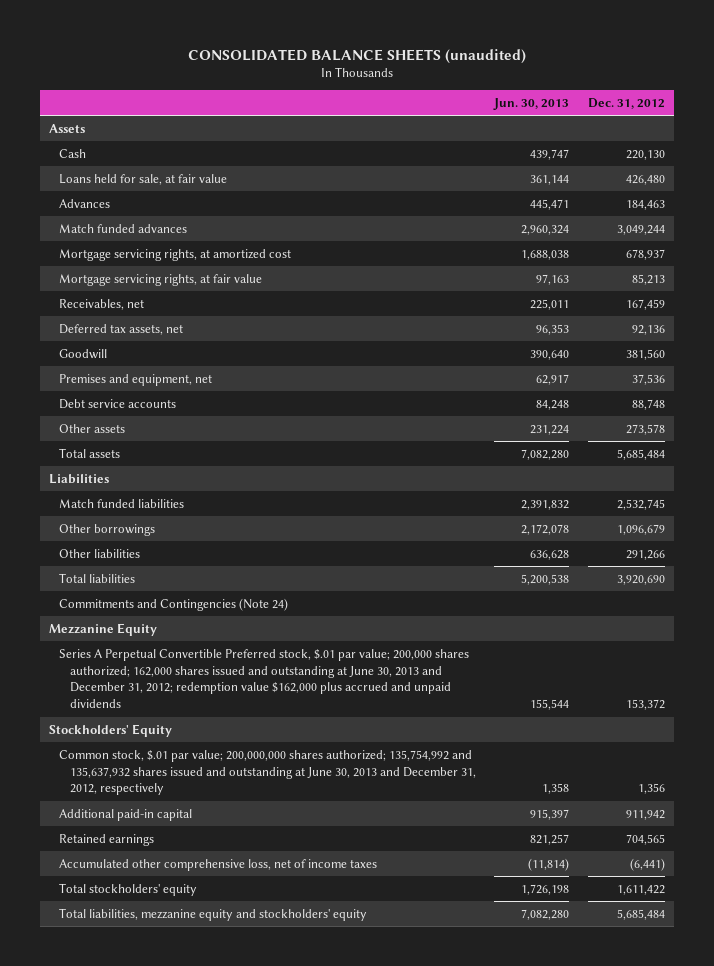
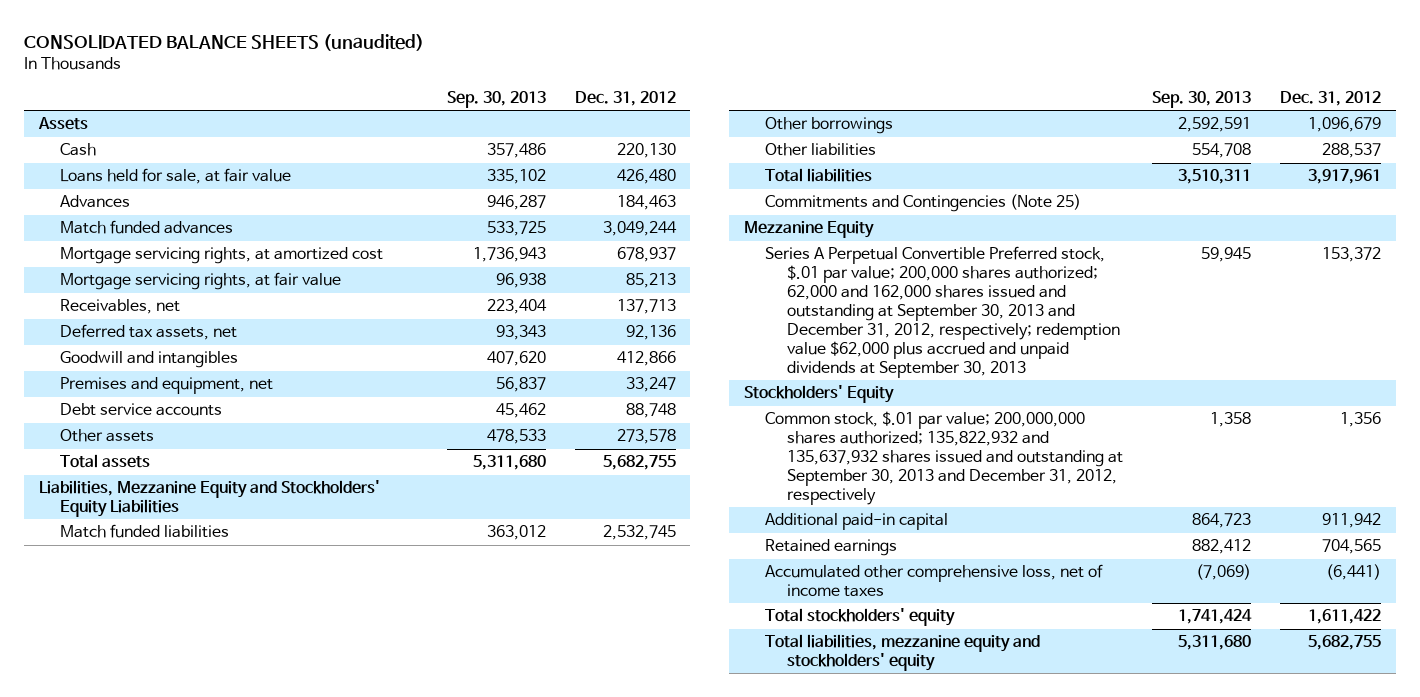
[493,97,570,110] Jun. 30, 2013 -> none
none -> [447,91,547,109] Sep. 30, 2013
[626,298,666,310] 167,459 -> [616,299,676,315] 137,713
[59,348,108,359] Goodwill -> [60,351,239,369] Goodwill and intangibles
[626,348,666,360] 381,560 -> [616,351,676,367] 412,866
[632,373,666,385] 37,536 -> [625,377,676,393] 33,247
[49,473,110,484] Liabilities -> none
[617,448,666,460] 5,685,484 -> [602,455,676,471] 5,682,755
none -> [38,480,380,518] Liabilities, Mezzanine Equity and Stockholders' Equity Liabilities
[626,549,666,560] 291,266 -> [1322,143,1382,159] 288,537
[617,574,666,585] 3,920,690 -> [1308,169,1382,185] 3,917,961
[59,597,289,611] Commitments and Contingencies (Note 24) -> [765,194,1082,213] Commitments and Contingencies (Note 25)
[59,648,470,709] Series A Perpetual Convertible Preferred stock, $.01 par value; 200,000 shares authorized; 162,000 shares issued and outstanding at June 30, 2013 and December 31, 2012; redemption value $162,000 plus accrued and unpaid dividends -> [765,246,1121,379] Series A Perpetual Convertible Preferred stock, $.01 par value; 200,000 shares authorized; 62,000 and 162,000 shares issued and outstanding at September 30, 2013 and December 31, 2012, respectively; redemption value $62,000 plus accrued and unpaid dividends at September 30, 2013
[59,749,476,796] Common stock, $.01 par value; 200,000,000 shares authorized; 135,754,992 and 135,637,932 shares issued and outstanding at June 30, 2013 and December 31, 2012, respectively -> [765,411,1124,506] Common stock, $.01 par value; 200,000,000 shares authorized; 135,822,932 and 135,637,932 shares issued and outstanding at September 30, 2013 and December 31, 2012, respectively
[617,908,666,920] 5,685,484 -> [1308,635,1382,651] 5,682,755

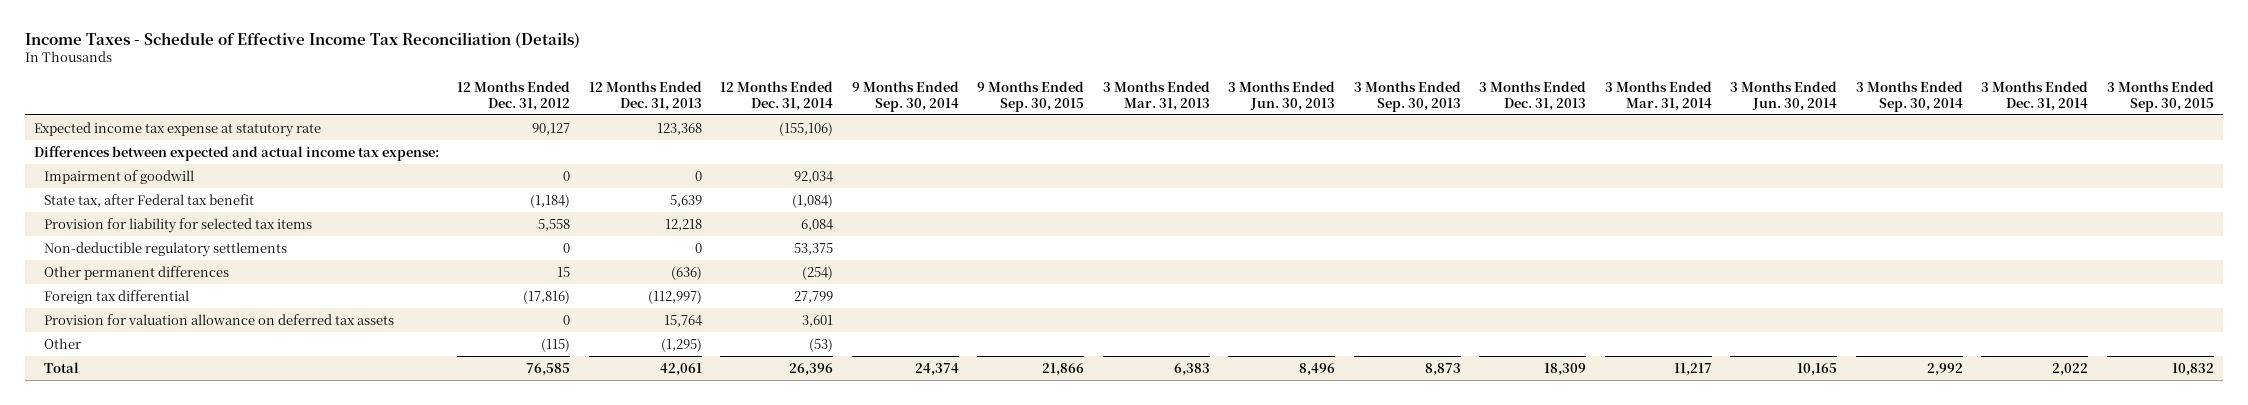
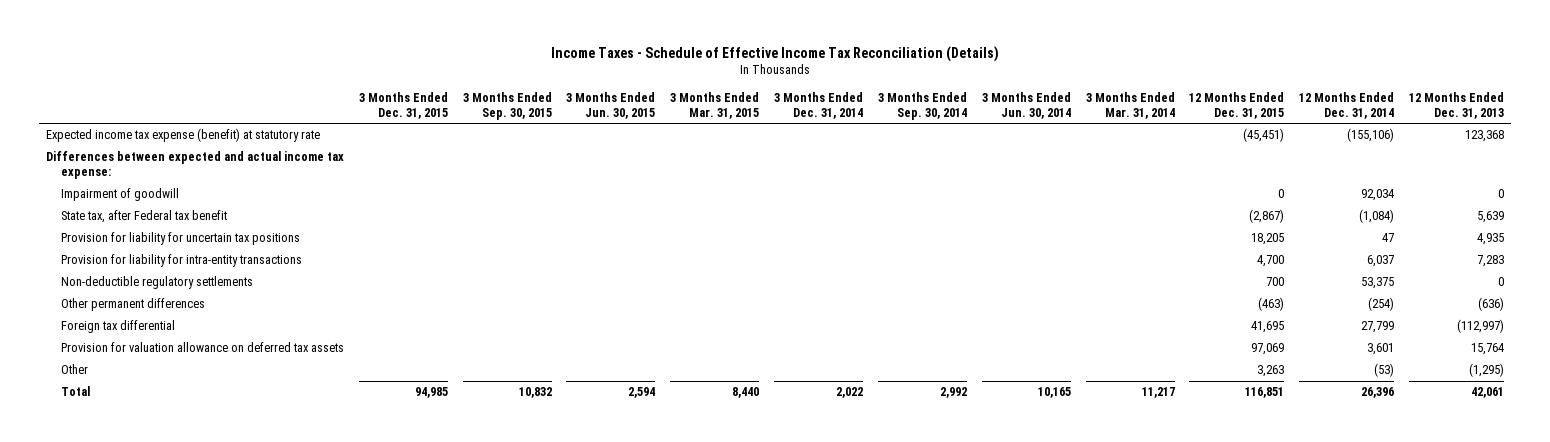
[457,80,571,111] 12 Months Ended Dec. 31, 2012 -> none
[851,80,959,112] 9 Months Ended Sep. 30, 2014 -> none
[977,80,1085,112] 9 Months Ended Sep. 30, 2015 -> none
[1102,80,1210,111] 3 Months Ended Mar. 31, 2013 -> none
[1228,80,1336,111] 3 Months Ended Jun. 30, 2013 -> none
[1353,80,1461,112] 3 Months Ended Sep. 30, 2013 -> none
[1479,80,1587,111] 3 Months Ended Dec. 31, 2013 -> none
none -> [358,92,448,119] 3 Months Ended Dec. 31, 2015
none -> [566,92,656,119] 3 Months Ended Jun. 30, 2015
none -> [670,92,760,119] 3 Months Ended Mar. 31, 2015
none -> [1189,92,1285,119] 12 Months Ended Dec. 31, 2015
[33,121,321,137] Expected income tax expense at statutory rate -> [45,128,320,143] Expected income tax expense (benefit) at statutory rate
[44,217,313,233] Provision for liability for selected tax items -> [60,232,300,246] Provision for liability for uncertain tax positions
[664,218,702,231] 12,218 -> [1477,233,1505,246] 4,935
[801,218,834,231] 6,084 -> [1382,233,1395,243] 47
none -> [60,254,302,268] Provision for liability for intra-entity transactions

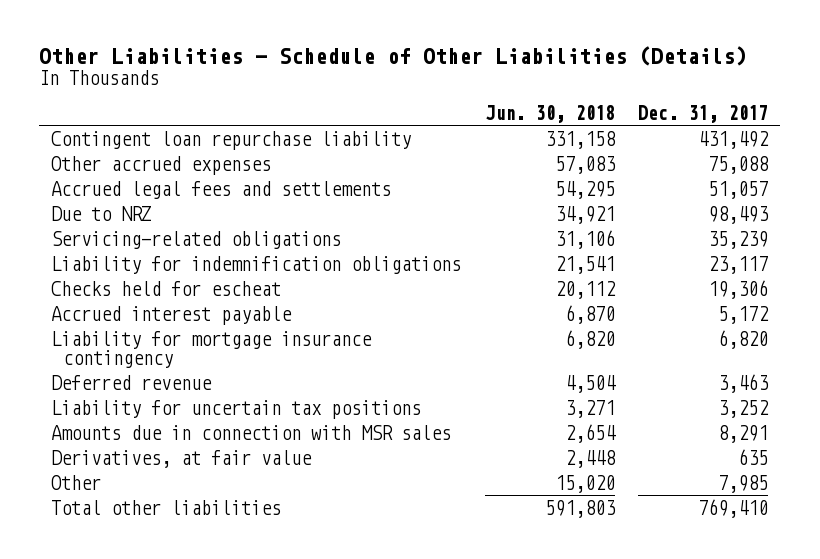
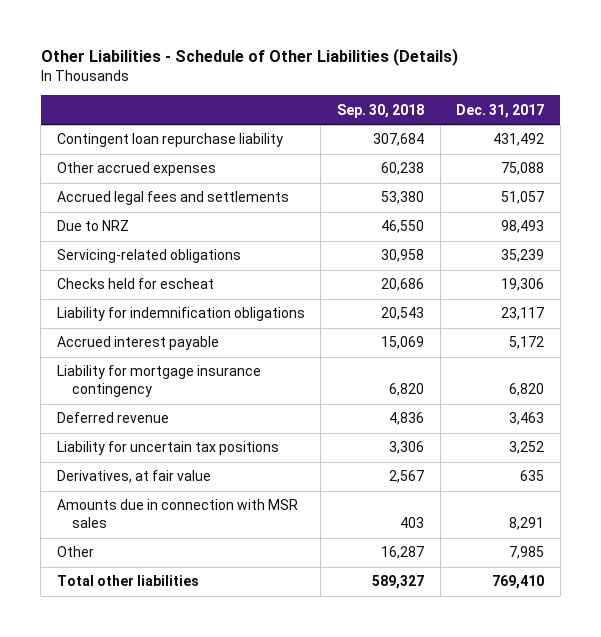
[484,104,615,123] Jun. 30, 2018 -> none
none -> [337,103,425,118] Sep. 30, 2018
[51,255,462,274] Liability for indemnification obligations -> [56,307,305,322] Liability for indemnification obligations
[51,424,452,440] Amounts due in connection with MSR sales -> [56,499,298,529] Amounts due in connection with MSR sales

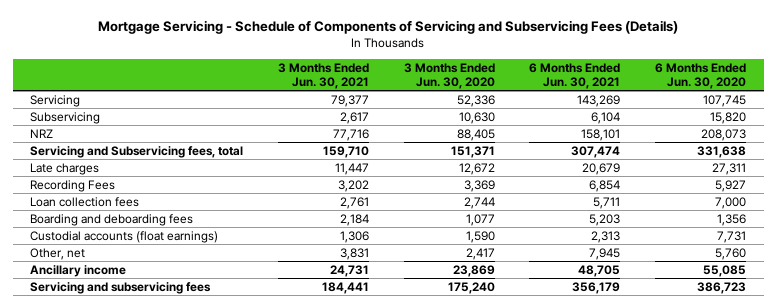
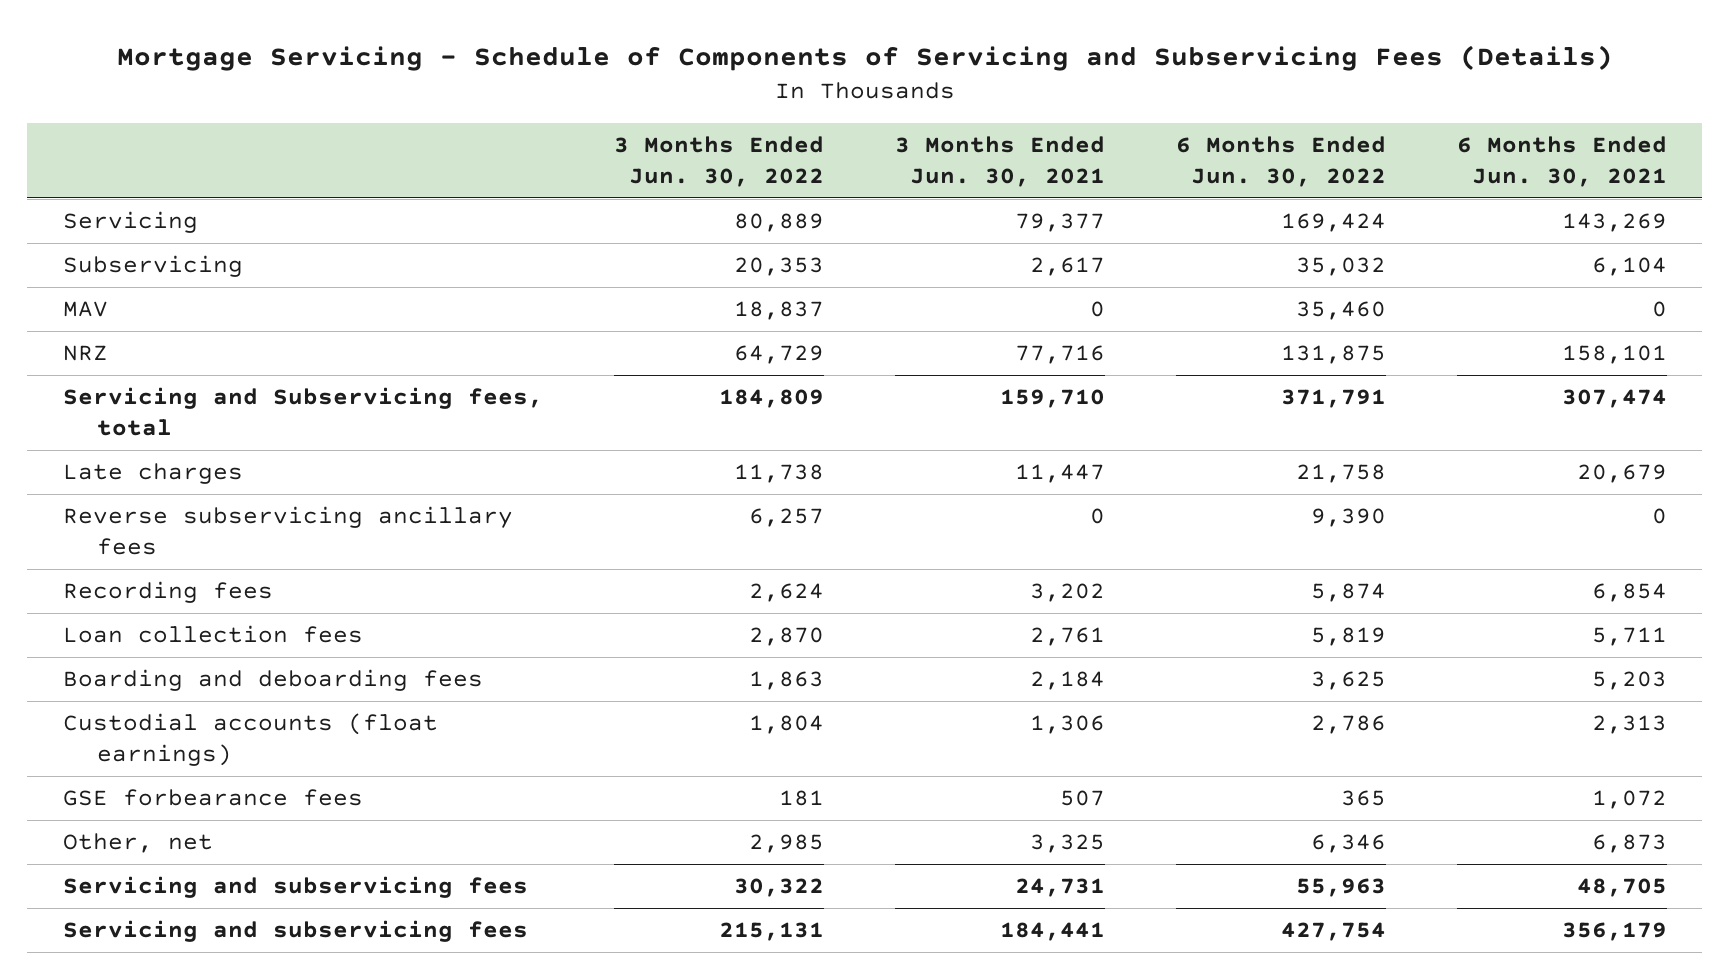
[403,62,495,89] 3 Months Ended Jun. 30, 2020 -> none
[655,62,747,89] 6 Months Ended Jun. 30, 2020 -> none
none -> [613,136,824,188] 3 Months Ended Jun. 30, 2022
none -> [1175,136,1386,188] 6 Months Ended Jun. 30, 2022
none -> [62,301,108,318] MAV
none -> [62,506,513,556] Reverse subservicing ancillary fees
[30,179,116,192] Recording Fees -> [62,581,273,604] Recording fees
none -> [62,789,363,807] GSE forbearance fees
[339,247,369,260] 3,831 -> [1029,834,1105,854] 3,325
[589,247,621,260] 7,945 -> [1591,834,1667,854] 6,873
[30,264,127,277] Ancillary income -> [62,876,528,899] Servicing and subservicing fees

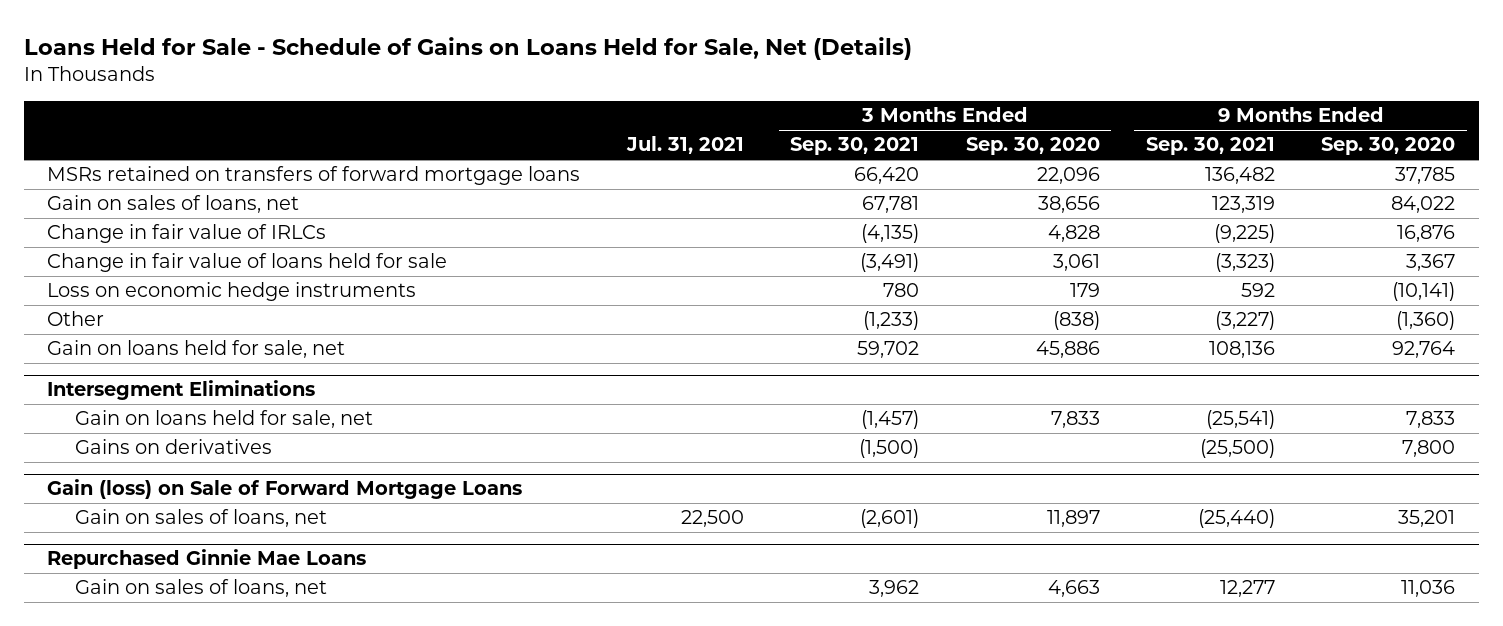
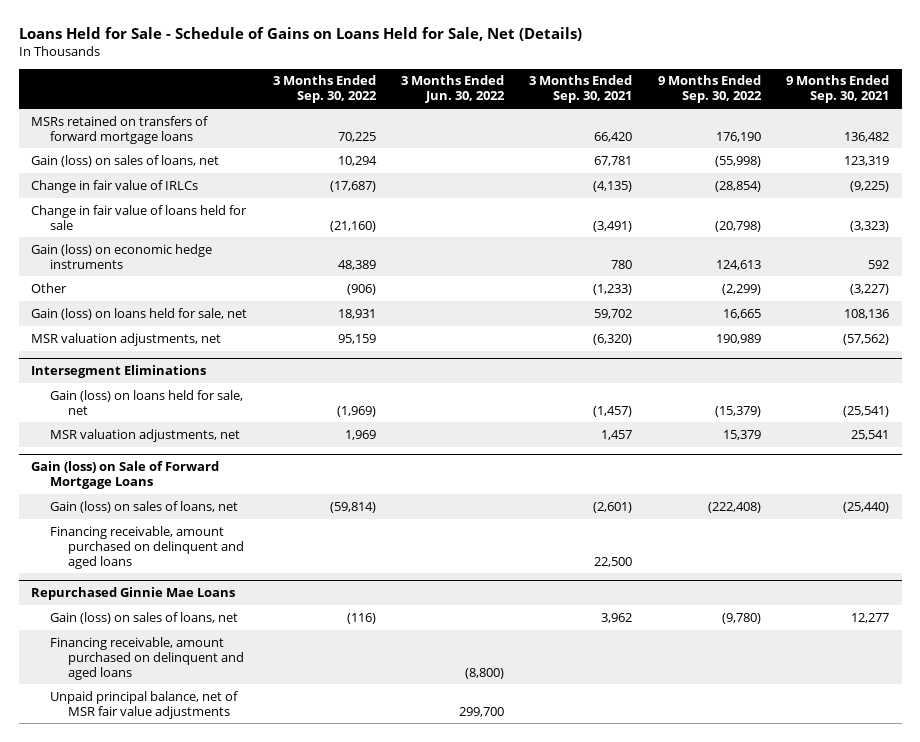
[625,136,744,155] Jul. 31, 2021 -> none
[965,137,1100,156] Sep. 30, 2020 -> none
[1321,137,1456,156] Sep. 30, 2020 -> none
none -> [272,75,377,104] 3 Months Ended Sep. 30, 2022
none -> [400,75,505,104] 3 Months Ended Jun. 30, 2022
none -> [657,75,762,104] 9 Months Ended Sep. 30, 2022
[47,195,300,214] Gain on sales of loans, net -> [31,154,220,167] Gain (loss) on sales of loans, net
[47,282,417,302] Loss on economic hedge instruments -> [31,243,213,269] Gain (loss) on economic hedge instruments
[47,340,346,359] Gain on loans held for sale, net -> [31,307,248,320] Gain (loss) on loans held for sale, net
none -> [31,332,222,346] MSR valuation adjustments, net
[75,439,273,455] Gains on derivatives -> none
[75,410,374,429] Gain on loans held for sale, net -> [49,389,243,415] Gain (loss) on loans held for sale, net
none -> [49,428,240,442] MSR valuation adjustments, net
[75,509,328,528] Gain on sales of loans, net -> [49,500,238,513] Gain (loss) on sales of loans, net
none -> [49,525,245,569] Financing receivable, amount purchased on delinquent and aged loans
[75,579,328,598] Gain on sales of loans, net -> [49,611,238,624] Gain (loss) on sales of loans, net
none -> [49,636,245,680] Financing receivable, amount purchased on delinquent and aged loans
none -> [49,690,238,719] Unpaid principal balance, net of MSR fair value adjustments

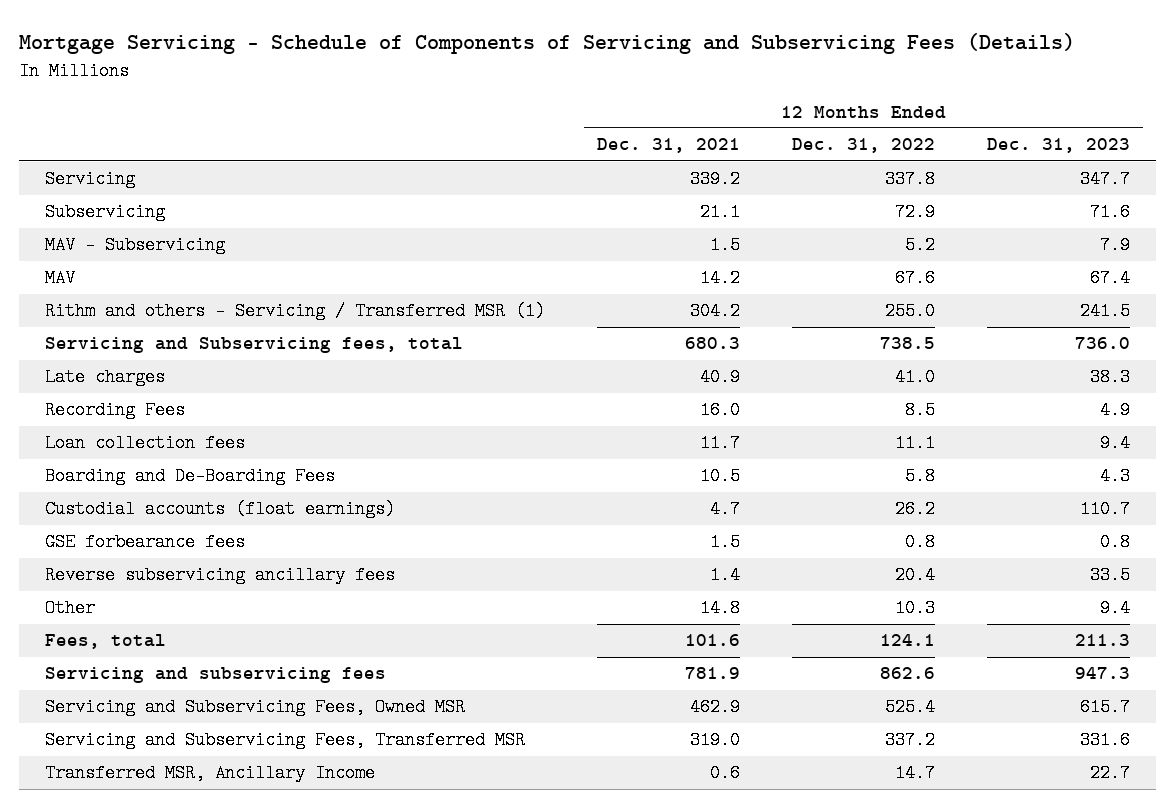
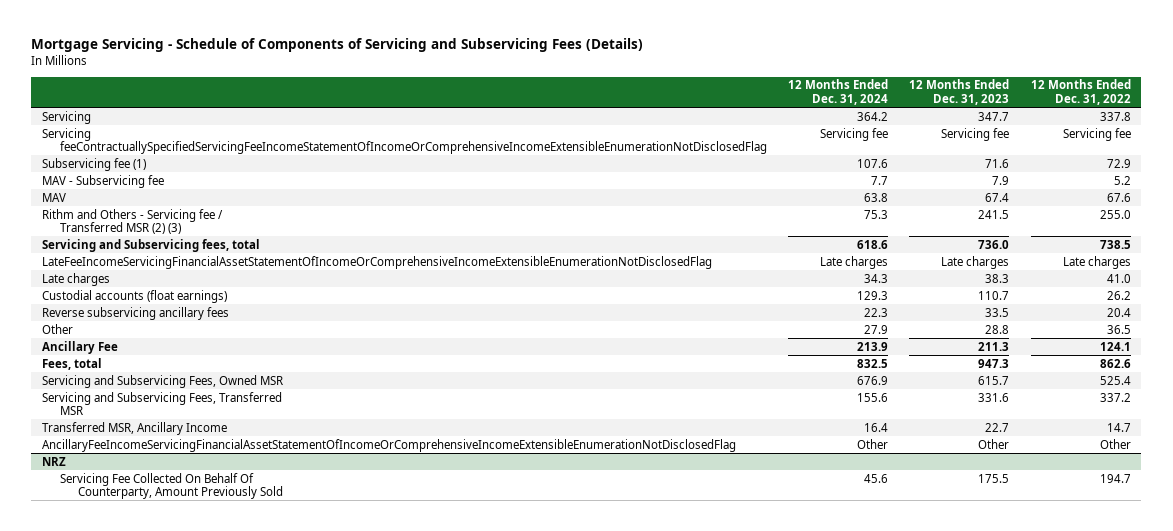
[597,138,741,154] Dec. 31, 2021 -> none
none -> [788,79,889,106] 12 Months Ended Dec. 31, 2024
none -> [41,127,768,155] Servicing feeContractuallySpecifiedServicingFeeIncomeStatementOfIncomeOrComprehensiveIncomeExtensibleEnumerationNotDisclosedFlag
[45,203,166,222] Subservicing -> [41,157,146,171] Subservicing fee (1)
[45,236,226,255] MAV - Subservicing -> [41,174,164,188] MAV - Subservicing fee
[45,302,546,321] Rithm and others - Servicing / Transferred MSR (1) -> [41,208,223,235] Rithm and Others - Servicing fee / Transferred MSR (2) (3)
none -> [41,255,712,269] LateFeeIncomeServicingFinancialAssetStatementOfIncomeOrComprehensiveIncomeExtensibleEnumerationNotDisclosedFlag
[45,401,186,420] Recording Fees -> none
[45,434,246,453] Loan collection fees -> none
[45,467,336,486] Boarding and De-Boarding Fees -> none
[45,533,246,552] GSE forbearance fees -> none
[45,667,387,684] Servicing and subservicing fees -> none
[895,599,936,618] 10.3 -> [1106,324,1131,334] 36.5
[1100,599,1131,618] 9.4 -> [985,324,1010,334] 28.8
none -> [41,340,118,354] Ancillary Fee
[880,634,936,647] 124.1 -> [1099,358,1131,368] 862.6
[1075,634,1131,647] 211.3 -> [978,358,1010,368] 947.3
none -> [41,438,736,452] AncillaryFeeIncomeServicingFinancialAssetStatementOfIncomeOrComprehensiveIncomeExtensibleEnumerationNotDisclosedFlag
none -> [41,456,66,466] NRZ
none -> [60,472,284,500] Servicing Fee Collected On Behalf Of Counterparty, Amount Previously Sold

